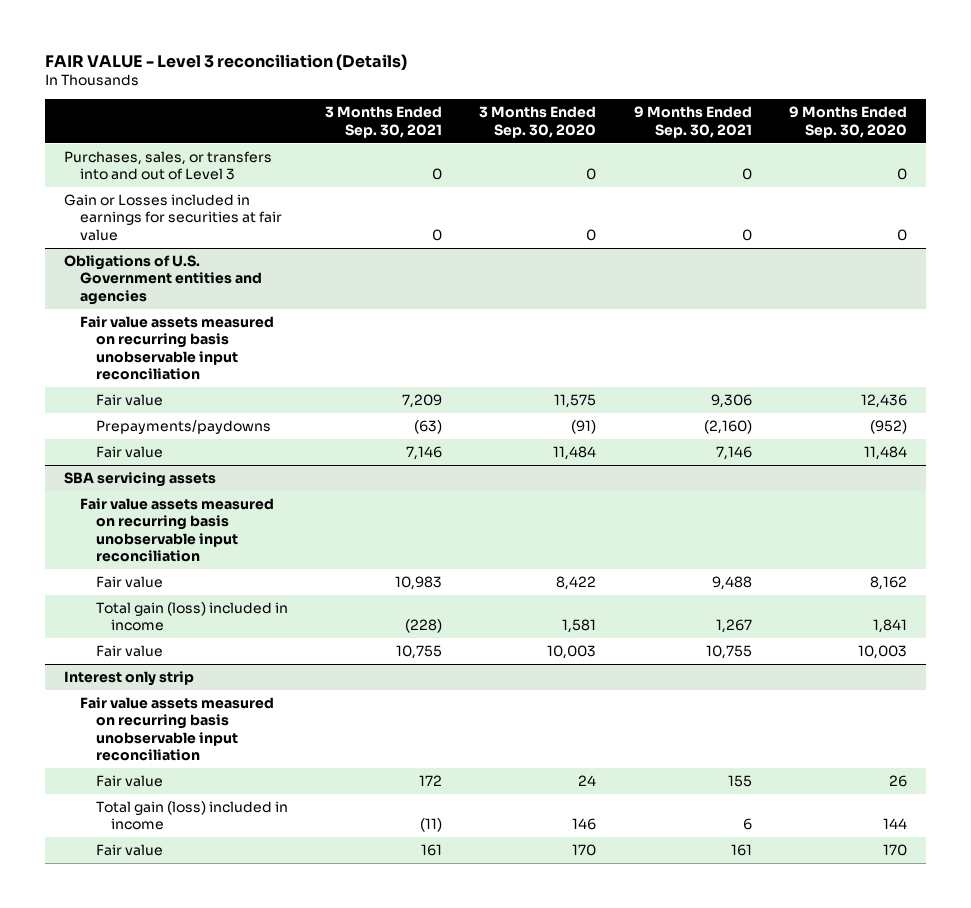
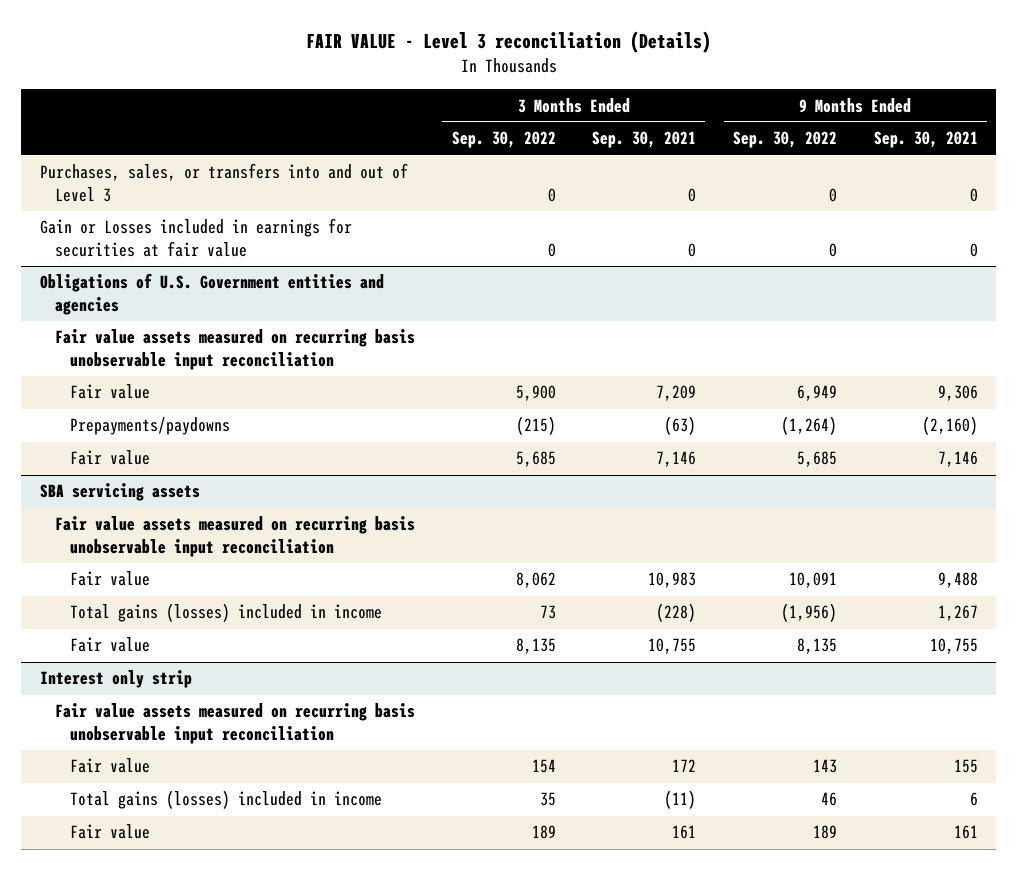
[479,106,597,138] 3 Months Ended Sep. 30, 2020 -> none
[789,106,908,138] 9 Months Ended Sep. 30, 2020 -> none
none -> [451,131,556,149] Sep. 30, 2022
none -> [732,131,837,149] Sep. 30, 2022
[95,602,288,632] Total gain (loss) included in income -> [70,603,383,623] Total gains (losses) included in income
[95,801,288,831] Total gain (loss) included in income -> [70,790,383,810] Total gains (losses) included in income

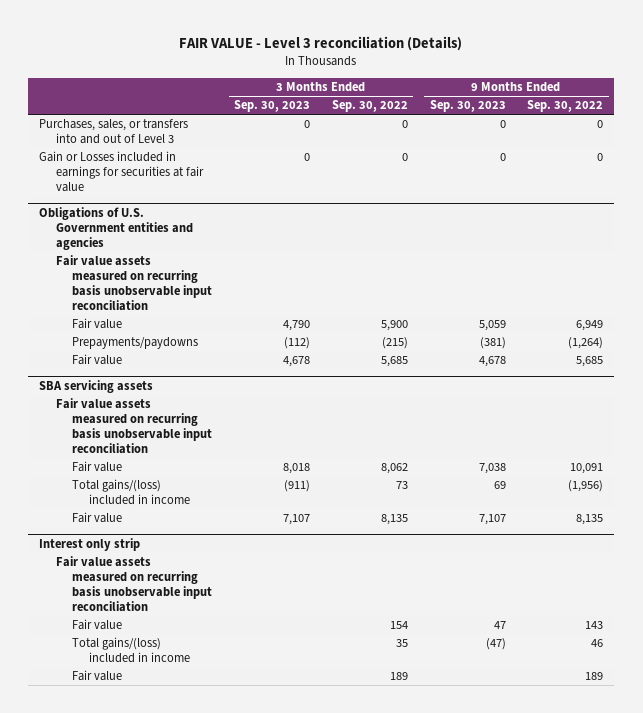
[592,131,697,149] Sep. 30, 2021 -> none
[873,131,978,149] Sep. 30, 2021 -> none
none -> [233,100,310,113] Sep. 30, 2023
none -> [429,100,506,113] Sep. 30, 2023
[70,603,383,623] Total gains (losses) included in income -> [72,479,190,506] Total gains/(loss) included in income
[70,790,383,810] Total gains (losses) included in income -> [72,637,190,664] Total gains/(loss) included in income

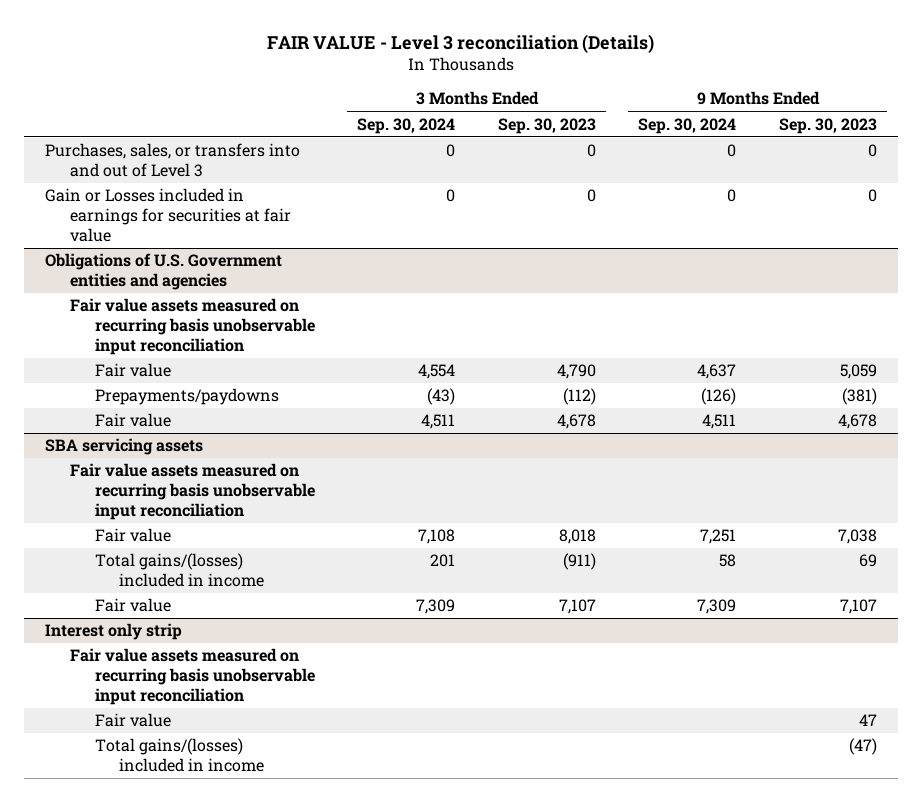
[331,100,408,113] Sep. 30, 2022 -> none
[527,100,604,113] Sep. 30, 2022 -> none
none -> [357,117,456,134] Sep. 30, 2024
none -> [638,117,737,134] Sep. 30, 2024
[72,479,190,506] Total gains/(loss) included in income -> [94,553,265,588] Total gains/(losses) included in income
[72,670,123,682] Fair value -> none
[72,637,190,664] Total gains/(loss) included in income -> [94,738,265,773] Total gains/(losses) included in income

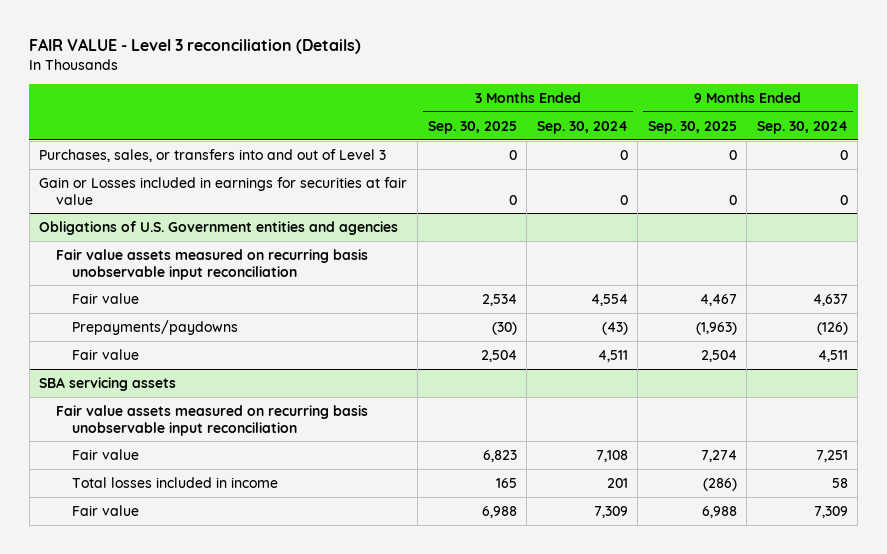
[497,117,596,134] Sep. 30, 2023 -> none
[778,117,877,134] Sep. 30, 2023 -> none
none -> [427,120,517,134] Sep. 30, 2025
none -> [647,120,737,134] Sep. 30, 2025
[94,553,265,588] Total gains/(losses) included in income -> [72,476,279,488] Total losses included in income
[45,623,183,641] Interest only strip -> none
[70,648,315,706] Fair value assets measured on recurring basis unobservable input reconciliation -> none
[94,713,171,728] Fair value -> none
[94,738,265,773] Total gains/(losses) included in income -> none

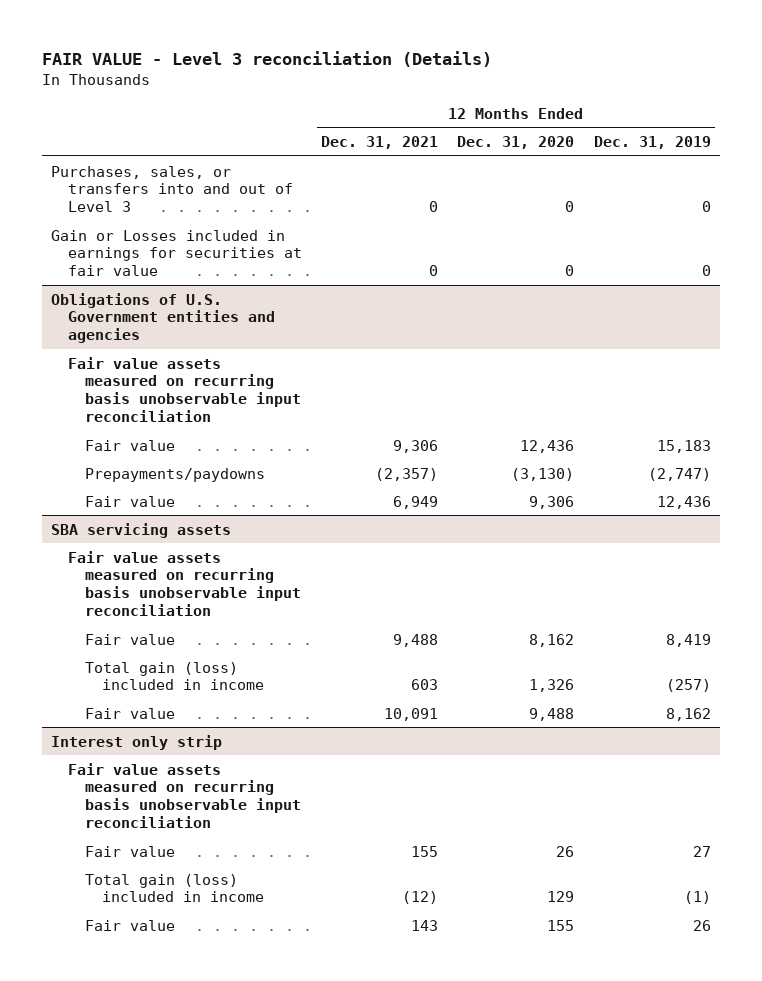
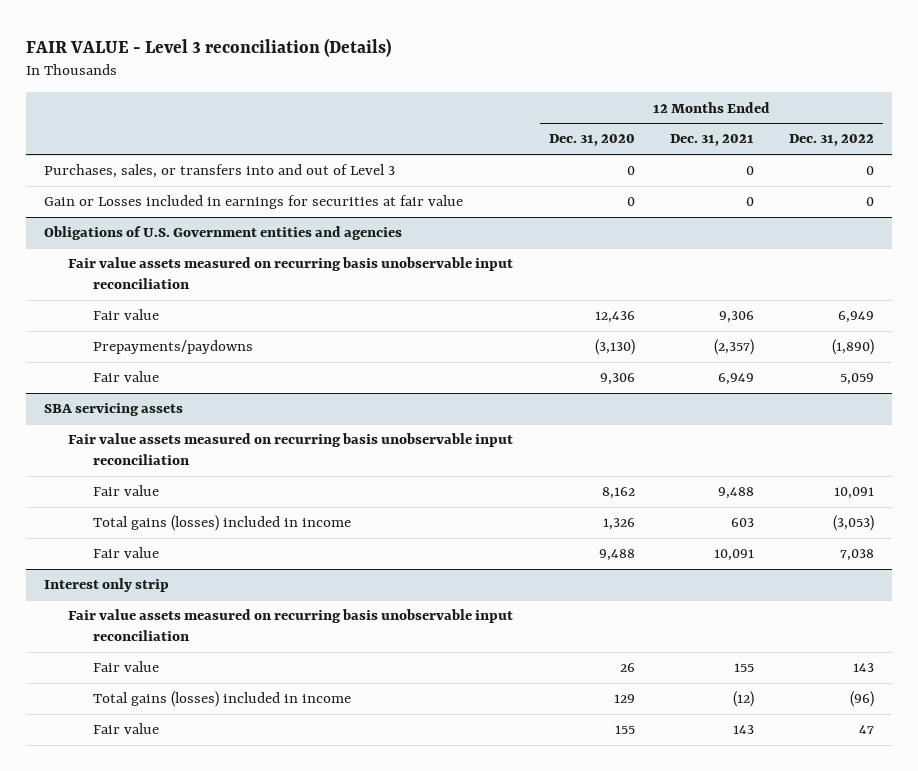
[593,136,711,150] Dec. 31, 2019 -> none
none -> [789,134,875,147] Dec. 31, 2022
[85,661,265,691] Total gain (loss) included in income -> [92,515,351,532] Total gains (losses) included in income
[85,873,265,903] Total gain (loss) included in income -> [92,691,351,708] Total gains (losses) included in income

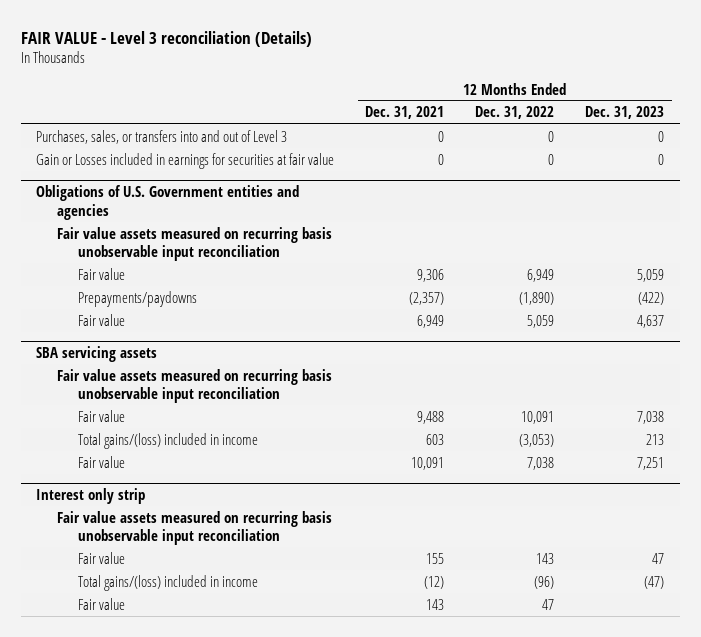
[548,134,635,147] Dec. 31, 2020 -> none
none -> [585,106,665,120] Dec. 31, 2023
[92,515,351,532] Total gains (losses) included in income -> [78,432,259,449] Total gains/(loss) included in income
[92,691,351,708] Total gains (losses) included in income -> [78,574,259,591] Total gains/(loss) included in income

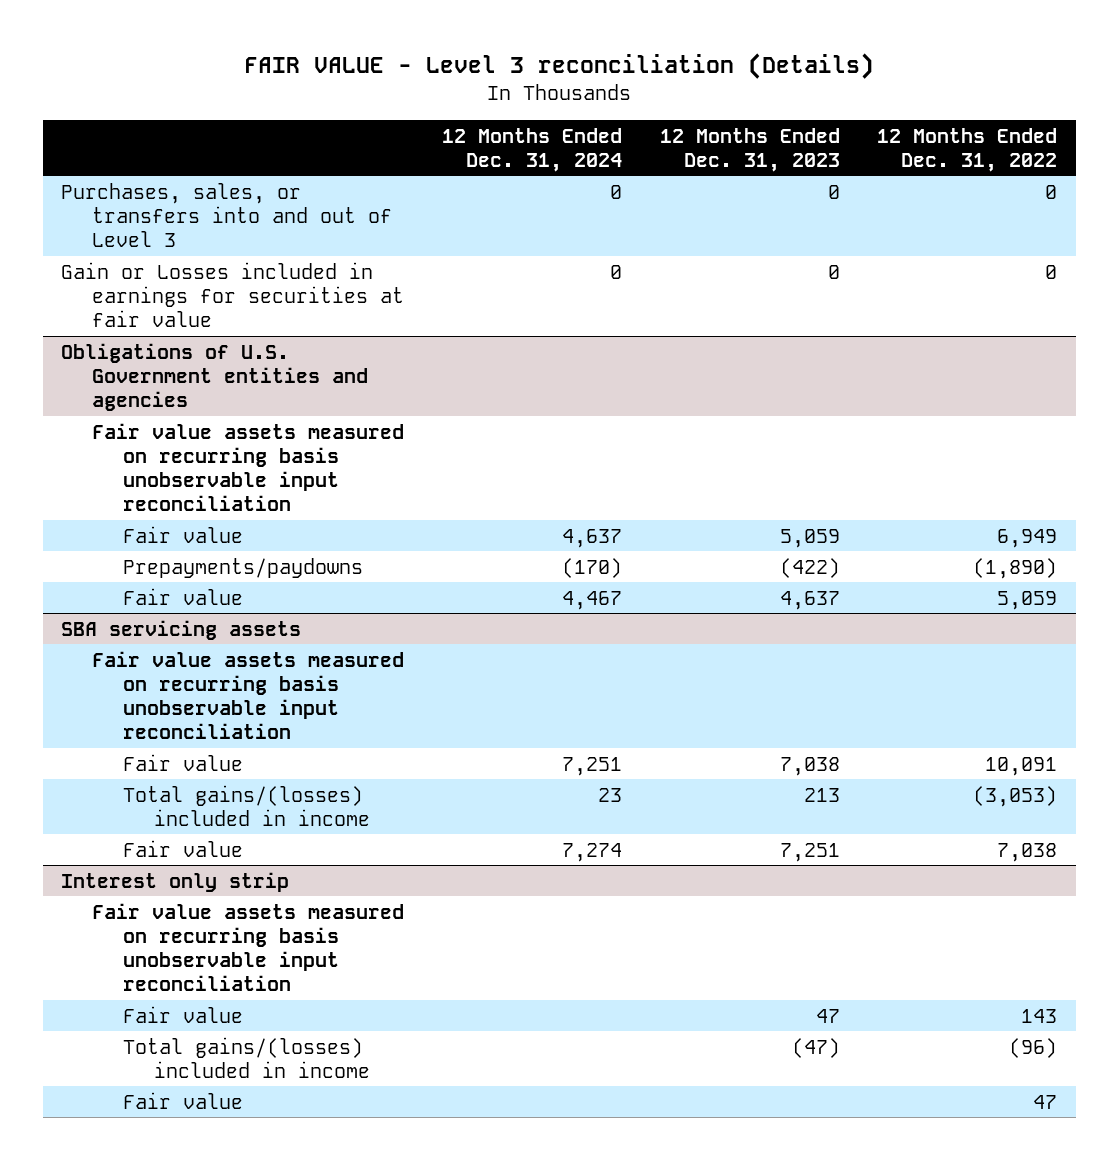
[365,106,445,120] Dec. 31, 2021 -> none
none -> [441,127,622,172] 12 Months Ended Dec. 31, 2024
[78,432,259,449] Total gains/(loss) included in income -> [123,784,370,826] Total gains/(losses) included in income
[78,574,259,591] Total gains/(loss) included in income -> [123,1036,370,1078] Total gains/(losses) included in income

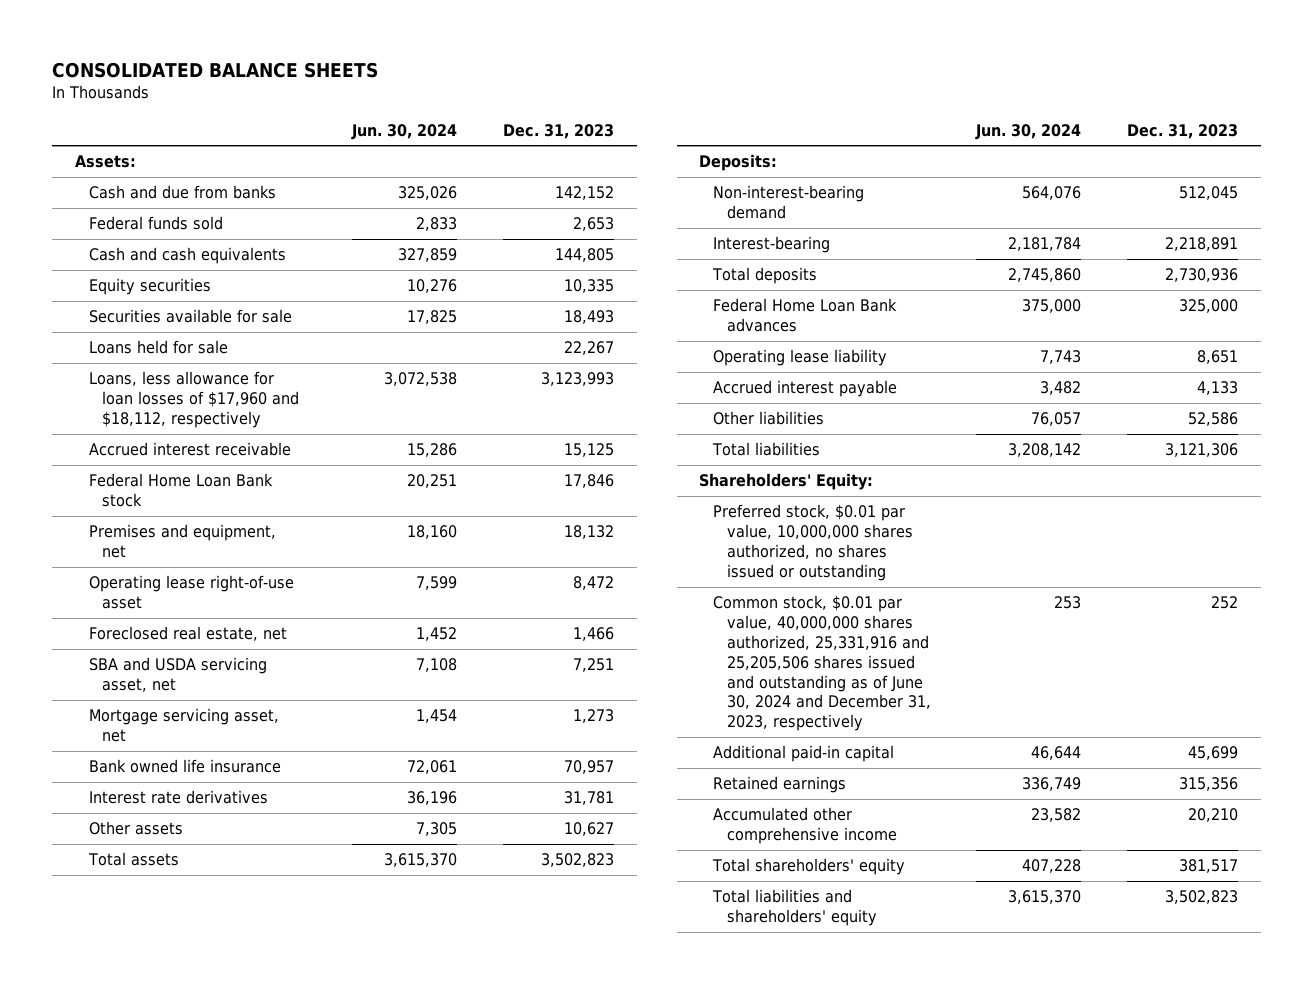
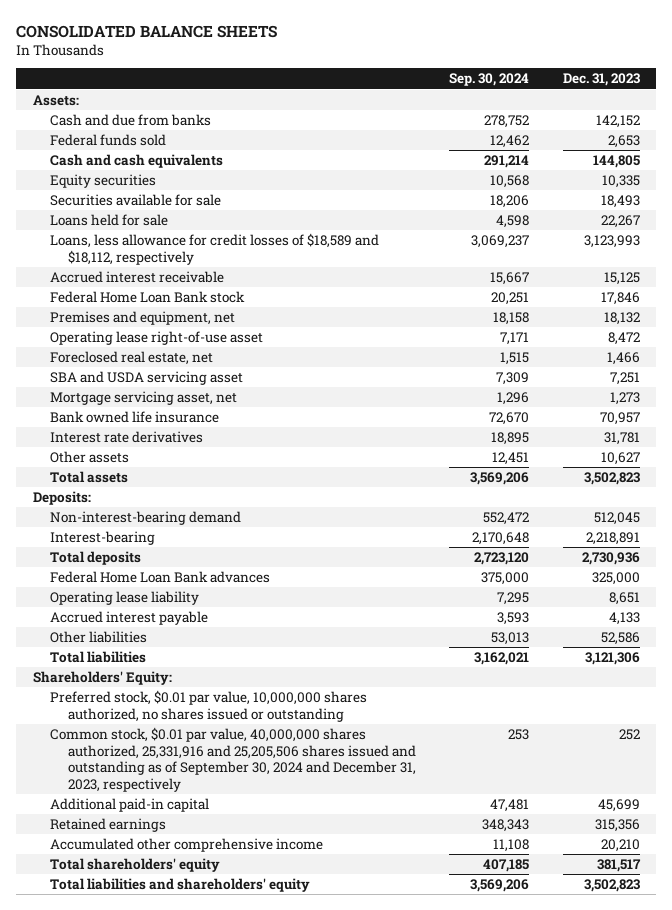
[350,123,457,140] Jun. 30, 2024 -> none
none -> [449,73,530,87] Sep. 30, 2024
[88,371,300,429] Loans, less allowance for loan losses of $17,960 and $18,112, respectively -> [50,232,380,265] Loans, less allowance for credit losses of $18,589 and $18,112, respectively
[88,657,267,693] SBA and USDA servicing asset, net -> [50,370,244,385] SBA and USDA servicing asset
[713,595,931,732] Common stock, $0.01 par value, 40,000,000 shares authorized, 25,331,916 and 25,205,506 shares issued and outstanding as of June 30, 2024 and December 31, 2023, respectively -> [50,726,417,792] Common stock, $0.01 par value, 40,000,000 shares authorized, 25,331,916 and 25,205,506 shares issued and outstanding as of September 30, 2024 and December 31, 2023, respectively

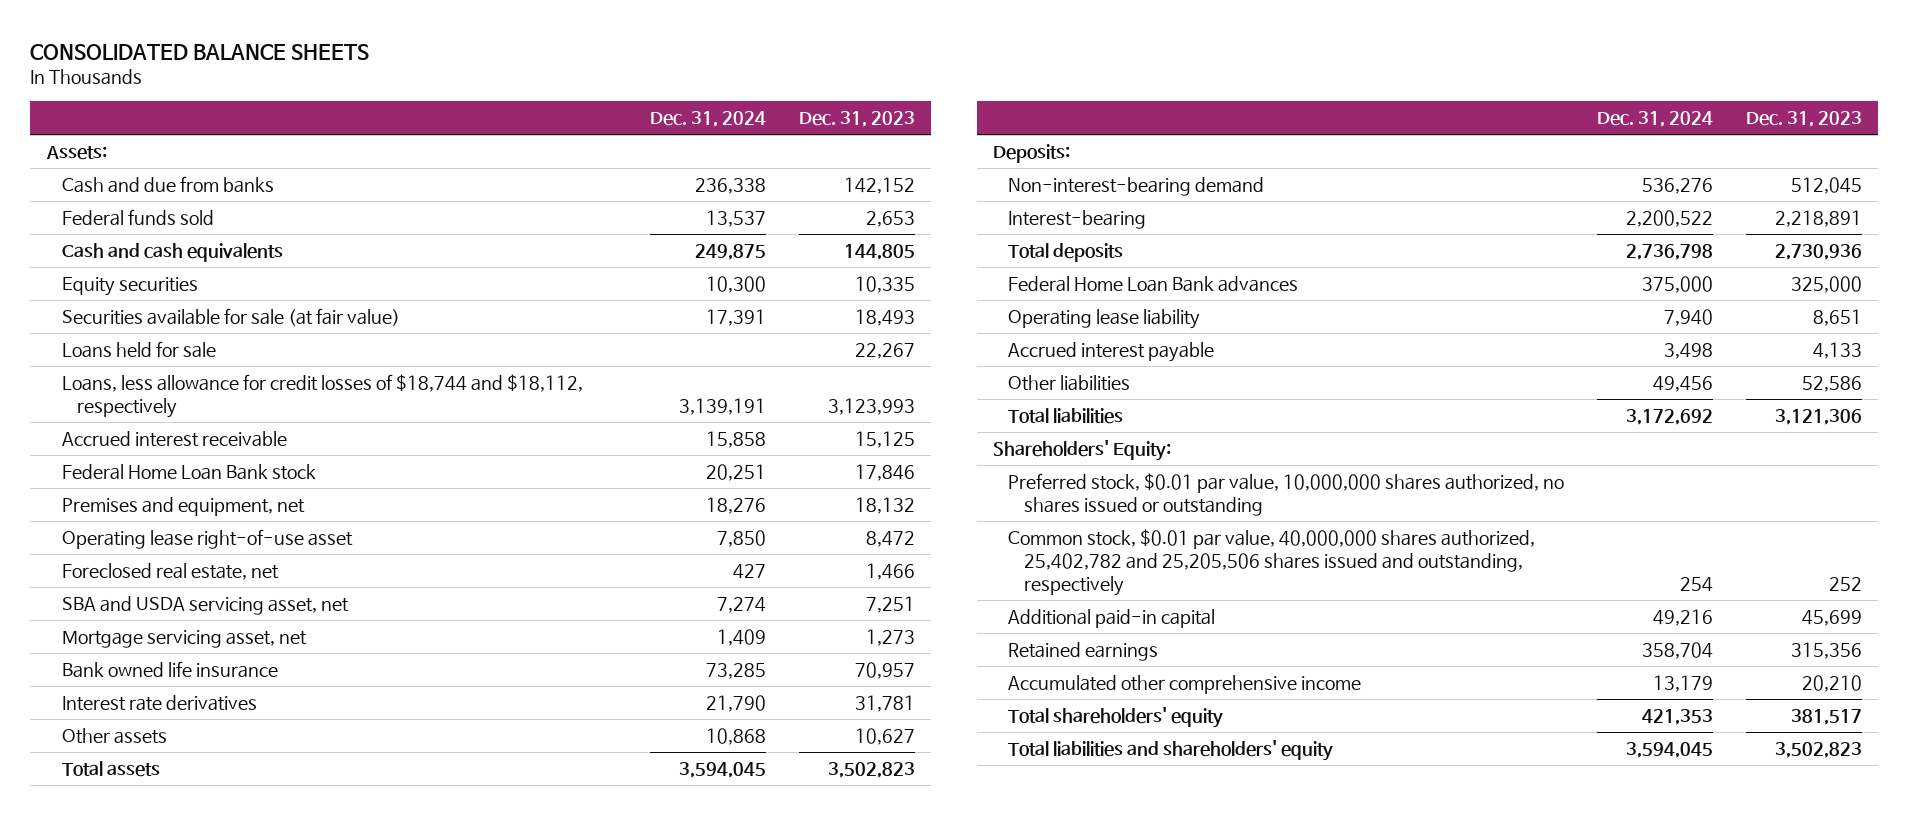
[449,73,530,87] Sep. 30, 2024 -> none
none -> [650,111,767,128] Dec. 31, 2024
[50,193,222,206] Securities available for sale -> [61,307,400,326] Securities available for sale (at fair value)
[50,232,380,265] Loans, less allowance for credit losses of $18,589 and $18,112, respectively -> [61,373,583,419] Loans, less allowance for credit losses of $18,744 and $18,112, respectively
[50,370,244,385] SBA and USDA servicing asset -> [61,595,349,615] SBA and USDA servicing asset, net
[50,726,417,792] Common stock, $0.01 par value, 40,000,000 shares authorized, 25,331,916 and 25,205,506 shares issued and outstanding as of September 30, 2024 and December 31, 2023, respectively -> [1008,528,1536,597] Common stock, $0.01 par value, 40,000,000 shares authorized, 25,402,782 and 25,205,506 shares issued and outstanding, respectively

